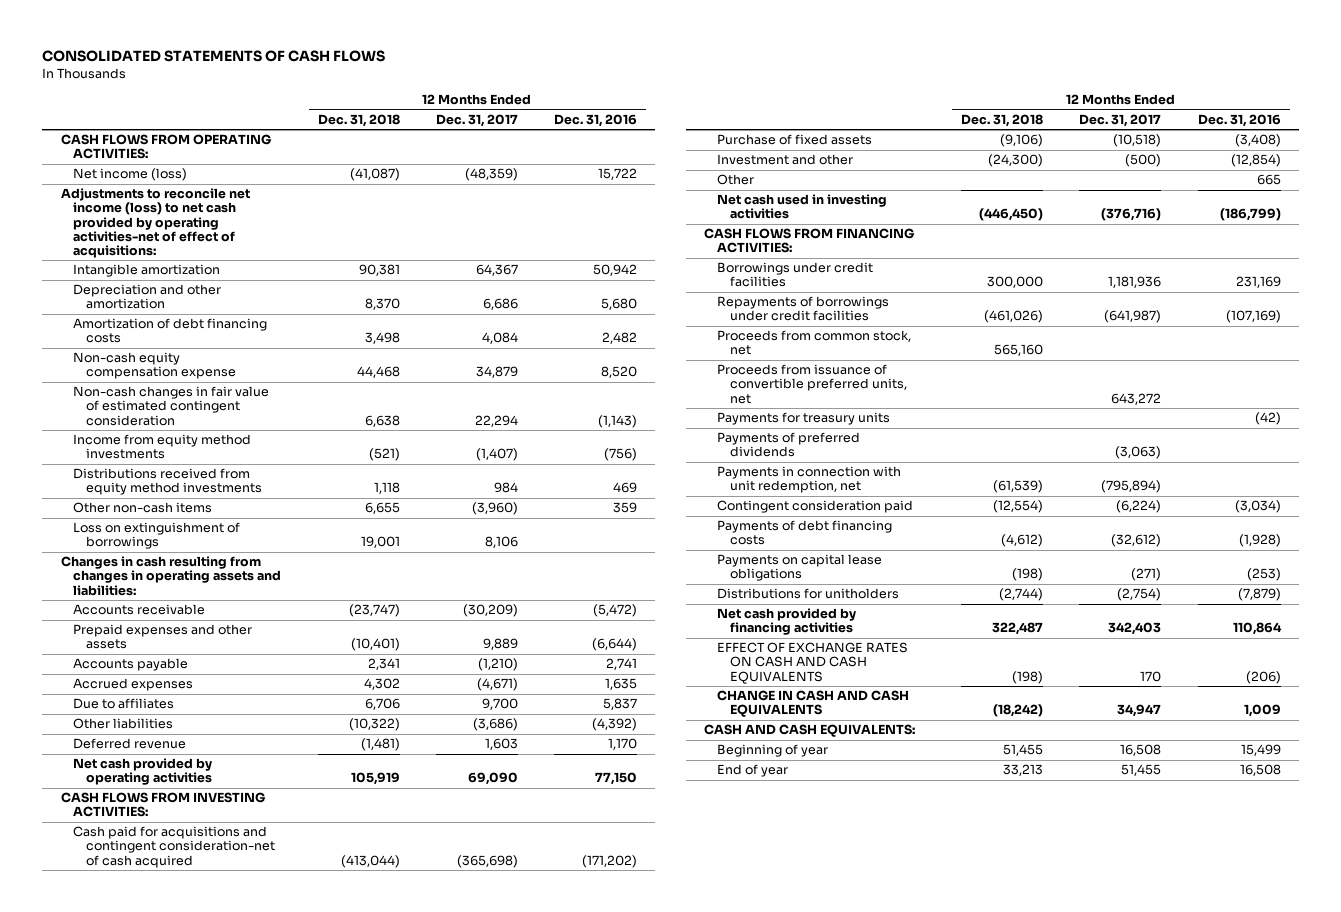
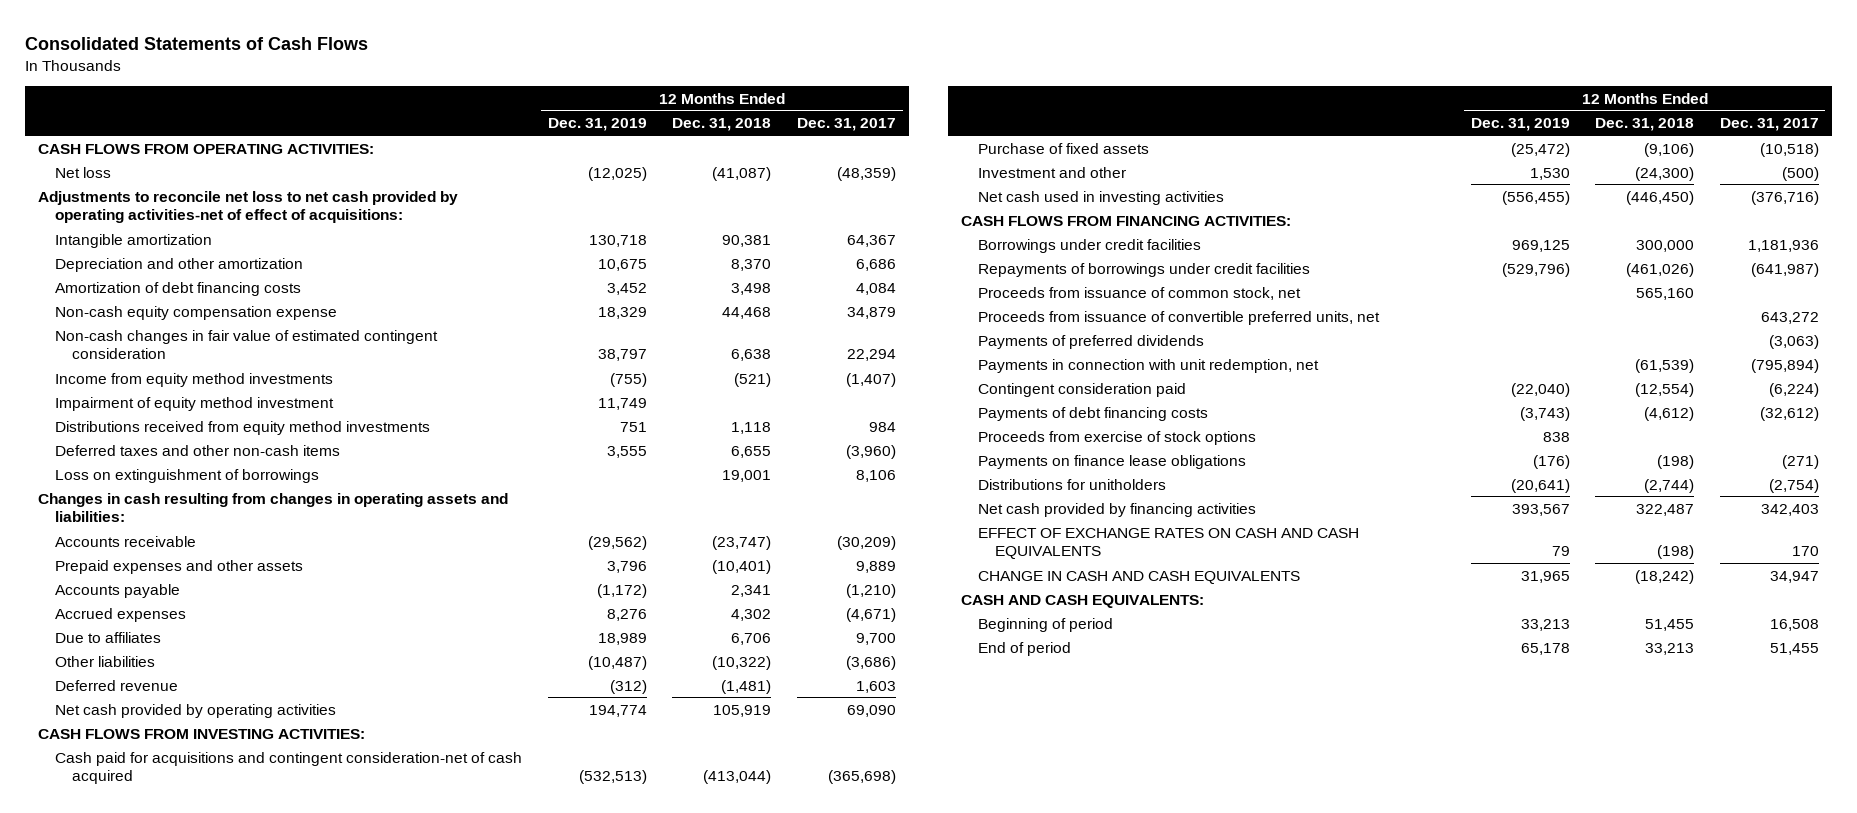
[42,50,386,63] CONSOLIDATED STATEMENTS OF CASH FLOWS -> [25,36,369,50] Consolidated Statements of Cash Flows
[554,113,638,127] Dec. 31, 2016 -> none
none -> [547,118,647,132] Dec. 31, 2019
[73,168,188,182] Net income (loss) -> [55,166,112,178] Net loss
[60,188,250,259] Adjustments to reconcile net income (loss) to net cash provided by operating activities-net of effect of acquisitions: -> [38,190,459,224] Adjustments to reconcile net loss to net cash provided by operating activities-net of effect of acquisitions:
none -> [55,396,335,411] Impairment of equity method investment
[73,502,213,514] Other non-cash items -> [55,444,341,456] Deferred taxes and other non-cash items
[716,174,754,186] Other -> none
[716,330,911,356] Proceeds from common stock, net -> [977,286,1301,300] Proceeds from issuance of common stock, net
[716,412,890,426] Payments for treasury units -> none
none -> [977,430,1256,445] Proceeds from exercise of stock options
[716,554,882,582] Payments on capital lease obligations -> [977,454,1246,469] Payments on finance lease obligations
[716,744,828,758] Beginning of year -> [977,617,1113,632] Beginning of period
[716,764,788,778] End of year -> [977,641,1071,656] End of period

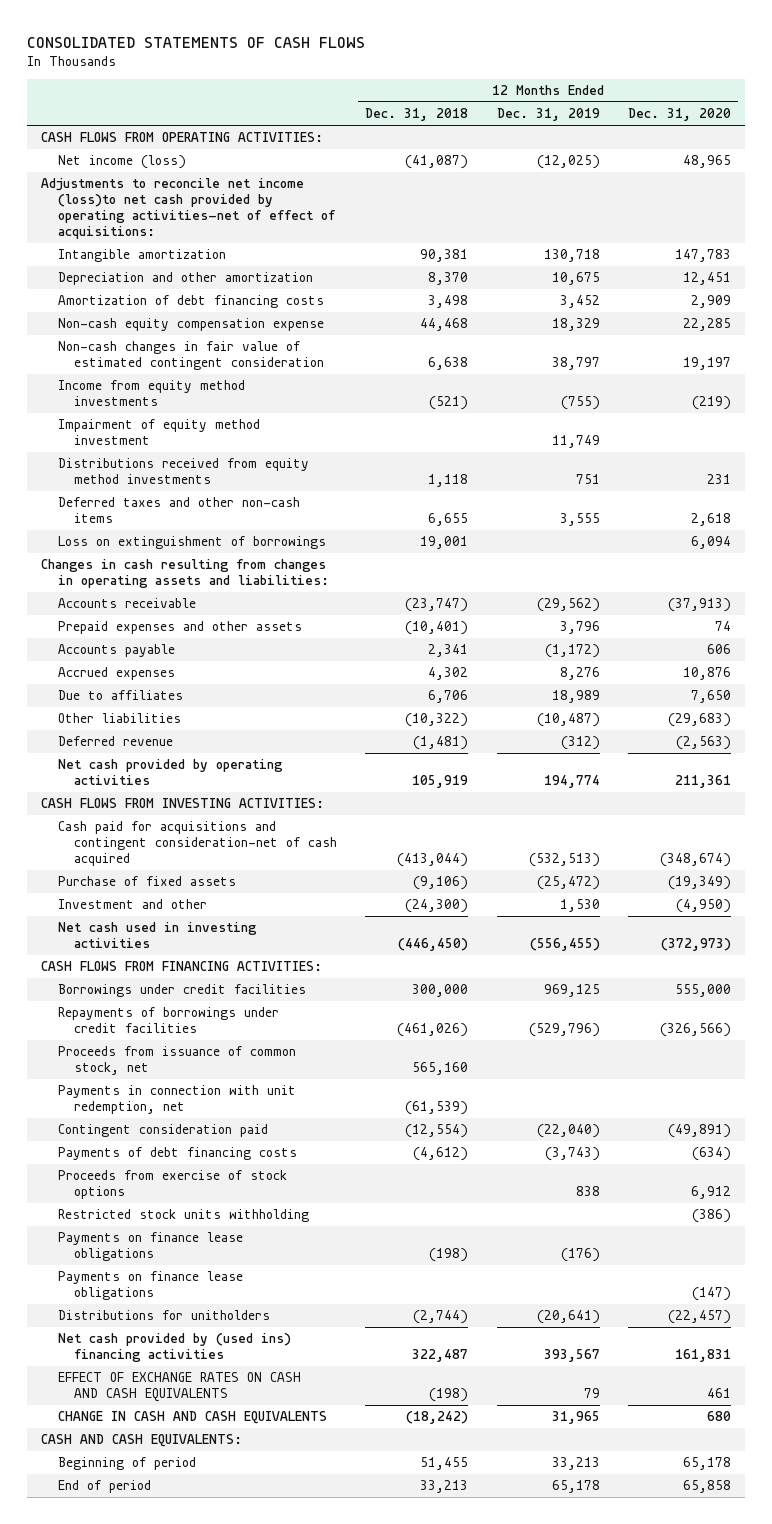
[25,36,369,50] Consolidated Statements of Cash Flows -> [26,36,365,48] CONSOLIDATED STATEMENTS OF CASH FLOWS
[797,118,897,132] Dec. 31, 2017 -> none
none -> [628,108,732,122] Dec. 31, 2020
[55,166,112,178] Net loss -> [57,155,186,170] Net income (loss)
[38,190,459,224] Adjustments to reconcile net loss to net cash provided by operating activities-net of effect of acquisitions: -> [41,178,335,239] Adjustments to reconcile net income (loss)to net cash provided by operating activities-net of effect of acquisitions:
[977,310,1380,325] Proceeds from issuance of convertible preferred units, net -> none
[977,334,1204,349] Payments of preferred dividends -> none
none -> [57,1209,309,1223] Restricted stock units withholding
none -> [57,1271,243,1301] Payments on finance lease obligations
[977,502,1256,517] Net cash provided by financing activities -> [57,1333,291,1363] Net cash provided by (used ins) financing activities

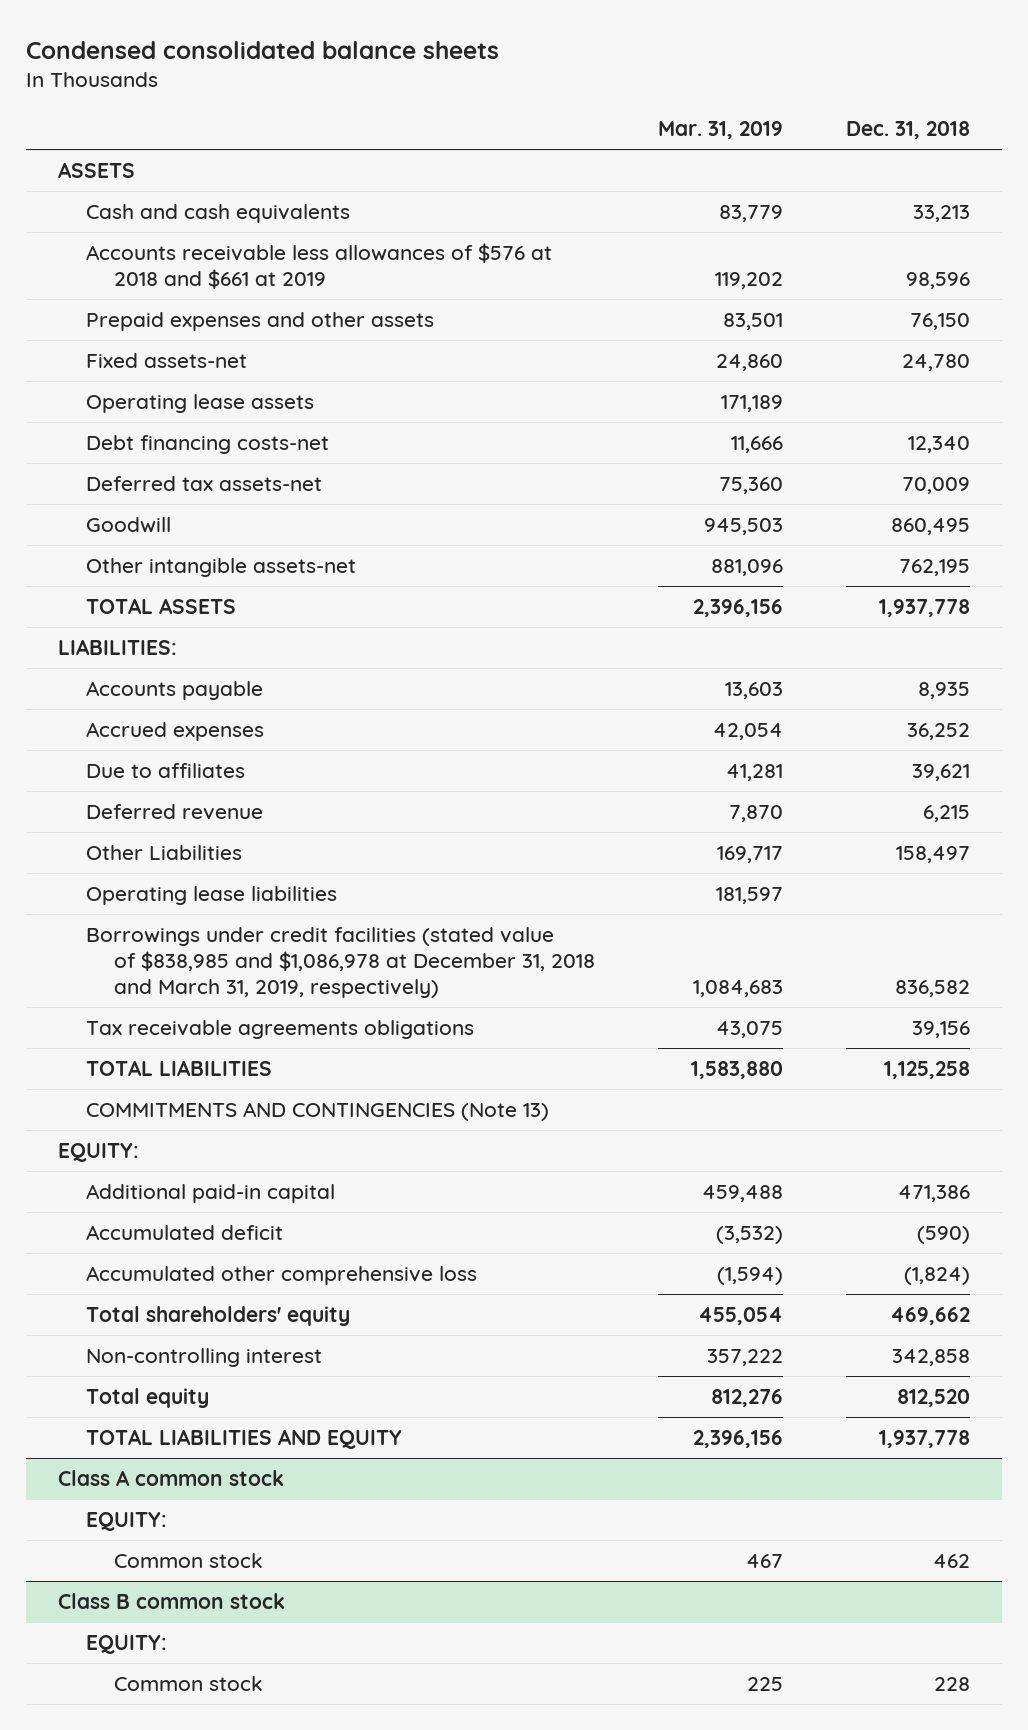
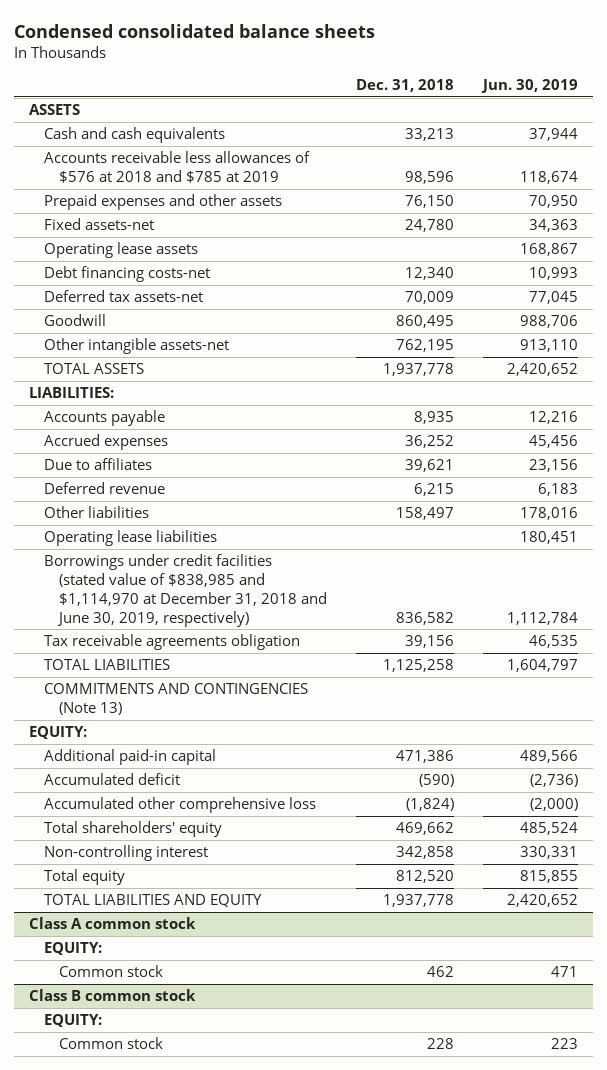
[657,121,783,140] Mar. 31, 2019 -> none
none -> [481,79,579,94] Jun. 30, 2019
[85,242,552,290] Accounts receivable less allowances of $576 at 2018 and $661 at 2019 -> [43,151,310,184] Accounts receivable less allowances of $576 at 2018 and $785 at 2019
[85,844,242,860] Other Liabilities -> [43,506,149,519] Other liabilities
[85,926,595,999] Borrowings under credit facilities (stated value of $838,985 and $1,086,978 at December 31, 2018 and March 31, 2019, respectively) -> [43,554,328,627] Borrowings under credit facilities (stated value of $838,985 and $1,114,970 at December 31, 2018 and June 30, 2019, respectively)
[85,1019,474,1039] Tax receivable agreements obligations -> [43,634,300,651] Tax receivable agreements obligation

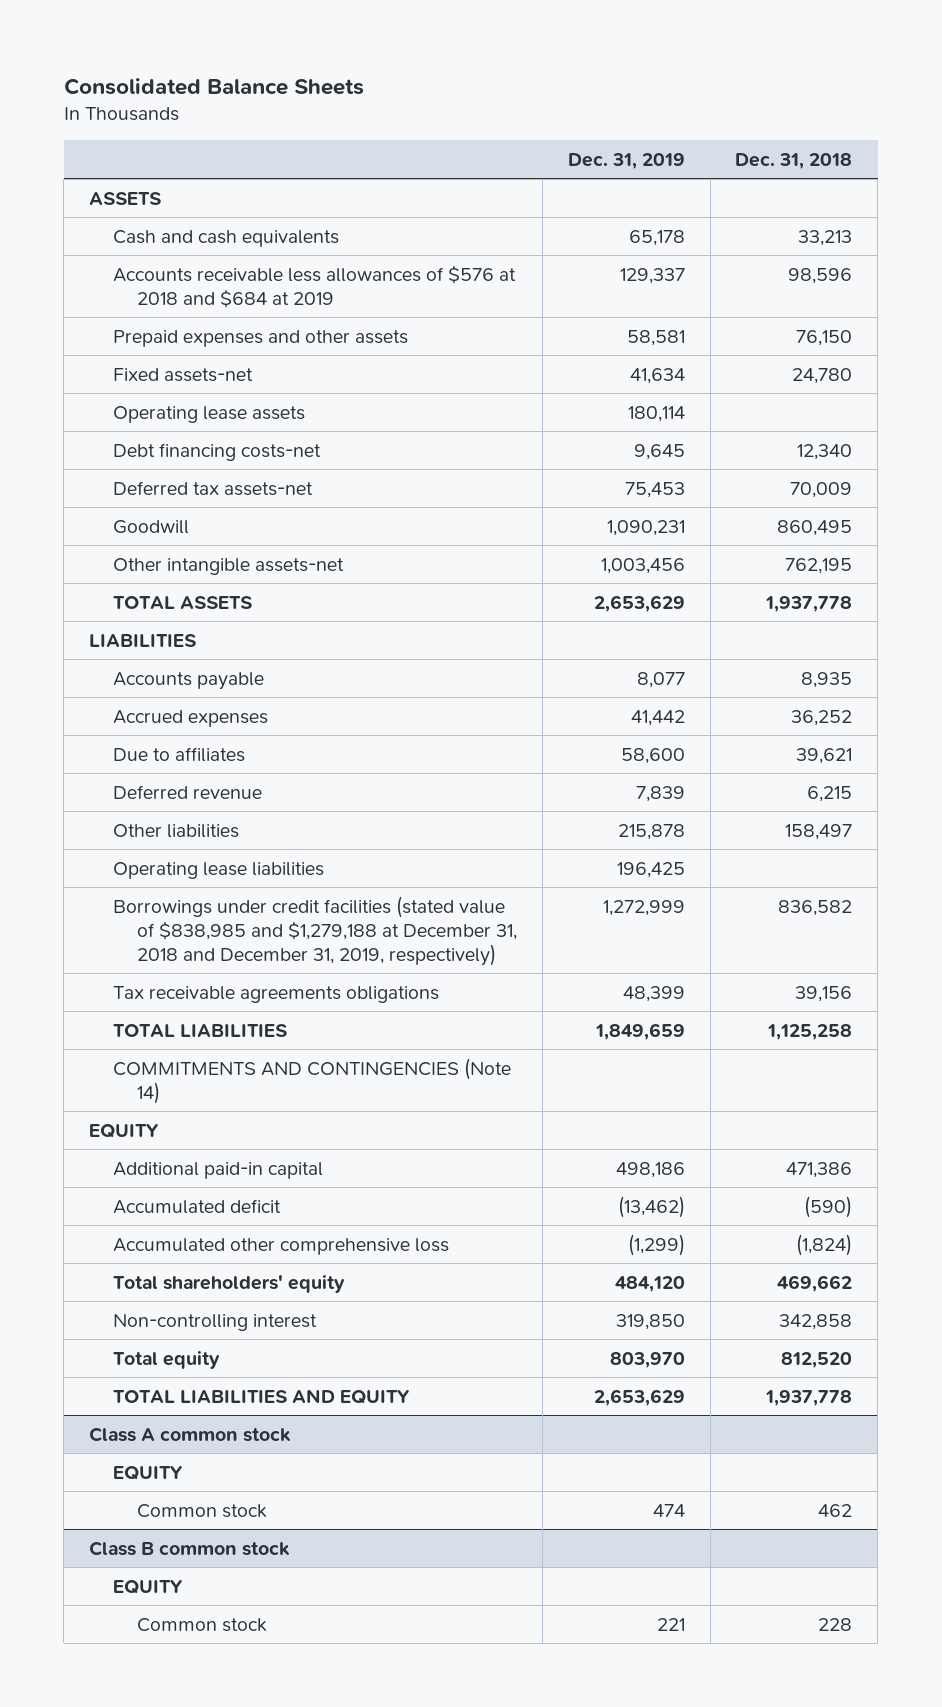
[14,23,376,38] Condensed consolidated balance sheets -> [63,78,364,96] Consolidated Balance Sheets
[481,79,579,94] Jun. 30, 2019 -> none
none -> [567,152,685,169] Dec. 31, 2019
[43,151,310,184] Accounts receivable less allowances of $576 at 2018 and $785 at 2019 -> [113,264,517,308] Accounts receivable less allowances of $576 at 2018 and $684 at 2019
[28,387,114,399] LIABILITIES: -> [89,633,197,647] LIABILITIES
[43,554,328,627] Borrowings under credit facilities (stated value of $838,985 and $1,114,970 at December 31, 2018 and June 30, 2019, respectively) -> [113,895,517,966] Borrowings under credit facilities (stated value of $838,985 and $1,279,188 at December 31, 2018 and December 31, 2019, respectively)
[43,634,300,651] Tax receivable agreements obligation -> [113,985,440,1003] Tax receivable agreements obligations
[43,683,308,716] COMMITMENTS AND CONTINGENCIES (Note 13) -> [113,1057,512,1104] COMMITMENTS AND CONTINGENCIES (Note 14)
[28,726,87,740] EQUITY: -> [89,1123,160,1138] EQUITY
[43,942,102,956] EQUITY: -> [113,1465,184,1480] EQUITY
[43,1014,102,1028] EQUITY: -> [113,1579,184,1594] EQUITY

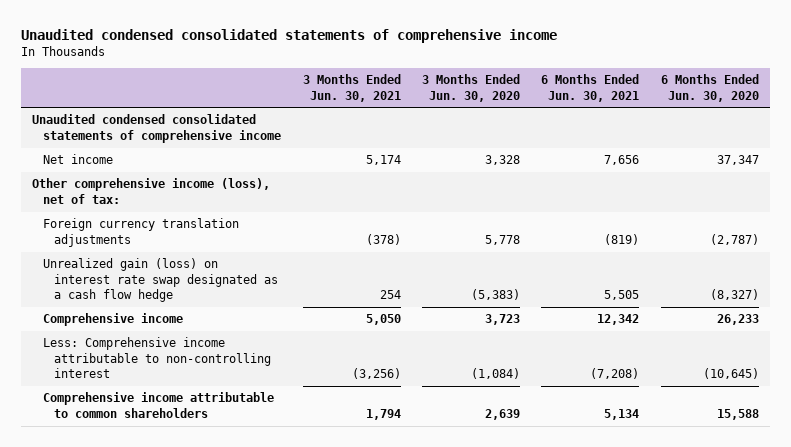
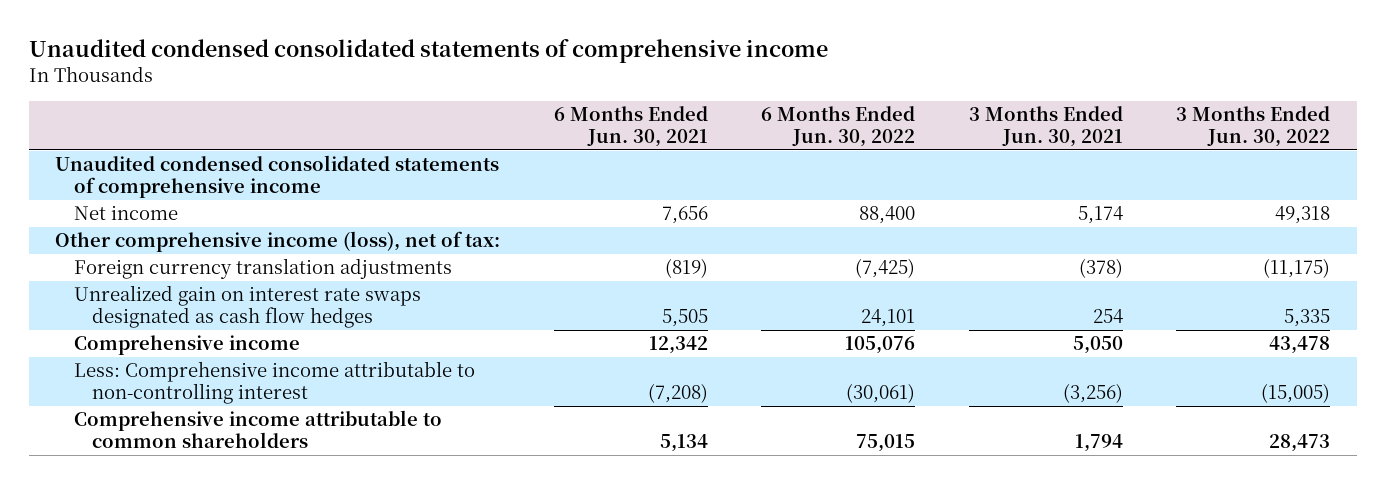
[422,74,521,102] 3 Months Ended Jun. 30, 2020 -> none
[660,74,759,102] 6 Months Ended Jun. 30, 2020 -> none
none -> [761,106,916,147] 6 Months Ended Jun. 30, 2022
none -> [1176,106,1331,147] 3 Months Ended Jun. 30, 2022
[43,258,279,303] Unrealized gain (loss) on interest rate swap designated as a cash flow hedge -> [73,285,421,329] Unrealized gain on interest rate swaps designated as cash flow hedges

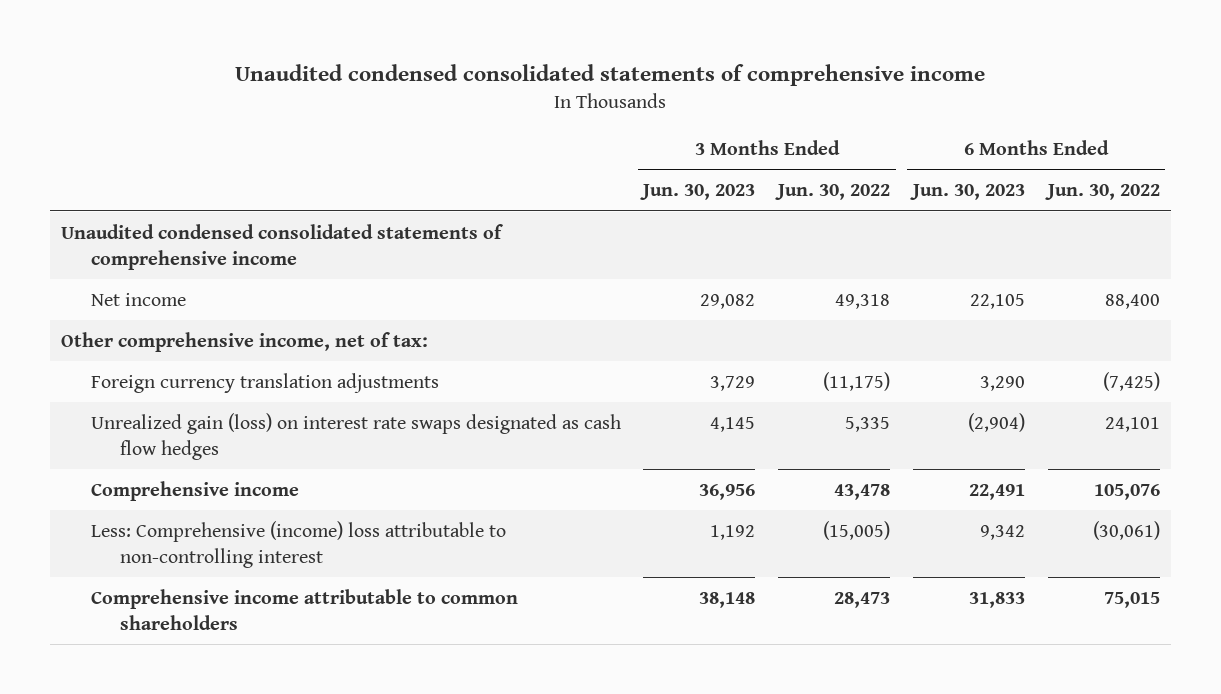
[553,106,708,147] 6 Months Ended Jun. 30, 2021 -> none
[968,106,1123,147] 3 Months Ended Jun. 30, 2021 -> none
none -> [640,184,756,201] Jun. 30, 2023
none -> [909,184,1025,201] Jun. 30, 2023
[55,231,501,253] Other comprehensive income (loss), net of tax: -> [61,331,429,352] Other comprehensive income, net of tax:
[73,285,421,329] Unrealized gain on interest rate swaps designated as cash flow hedges -> [90,412,621,460] Unrealized gain (loss) on interest rate swaps designated as cash flow hedges
[73,361,475,405] Less: Comprehensive income attributable to non-controlling interest -> [90,520,506,568] Less: Comprehensive (income) loss attributable to non-controlling interest

